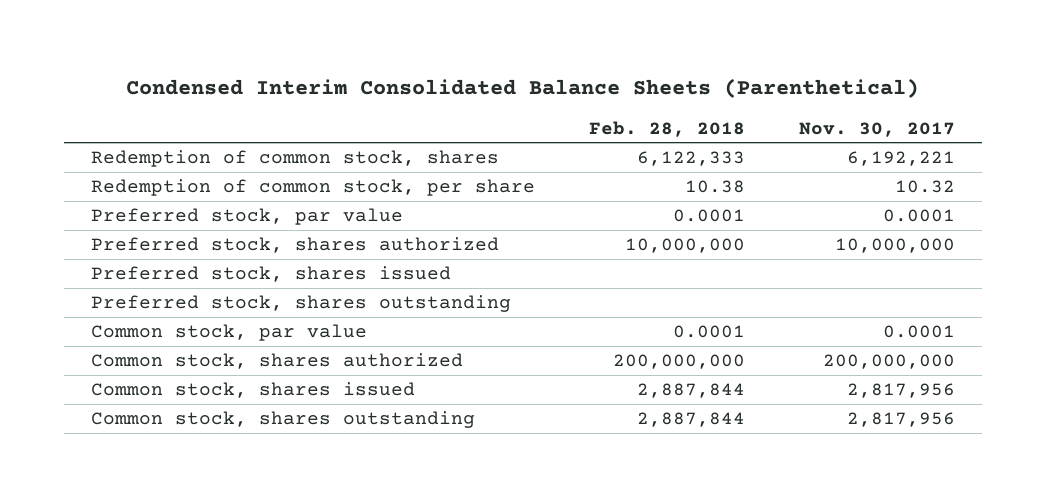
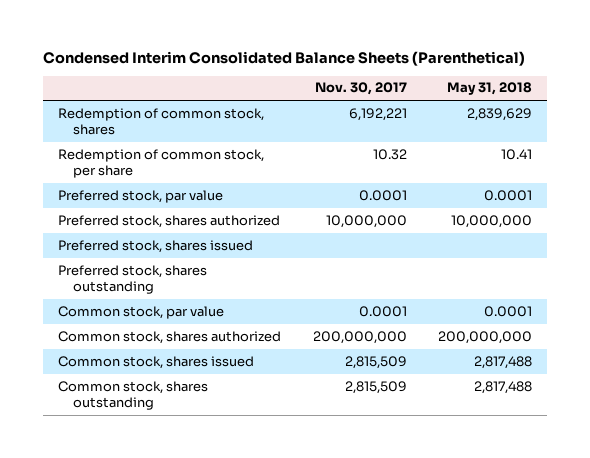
[589,120,746,137] Feb. 28, 2018 -> none
none -> [446,82,532,96] May 31, 2018
[847,383,956,399] 2,817,956 -> [344,355,407,369] 2,815,509
[847,412,956,428] 2,817,956 -> [344,380,407,394] 2,815,509

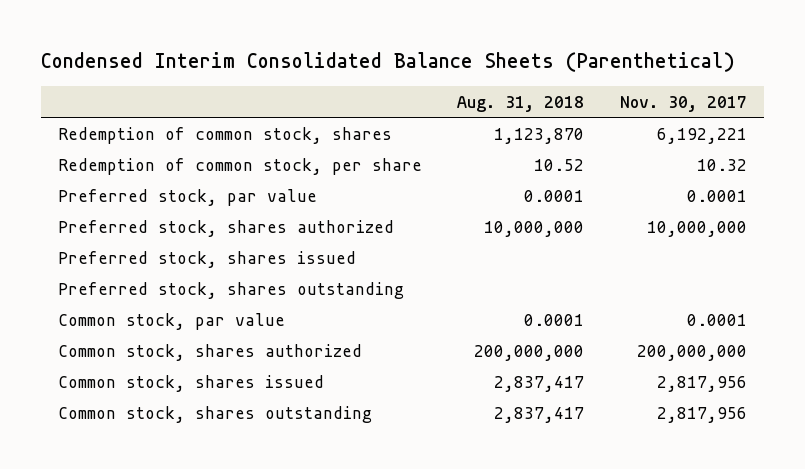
[446,82,532,96] May 31, 2018 -> none
none -> [457,95,585,112] Aug. 31, 2018
[344,355,407,369] 2,815,509 -> [656,375,747,392] 2,817,956
[344,380,407,394] 2,815,509 -> [656,406,747,423] 2,817,956

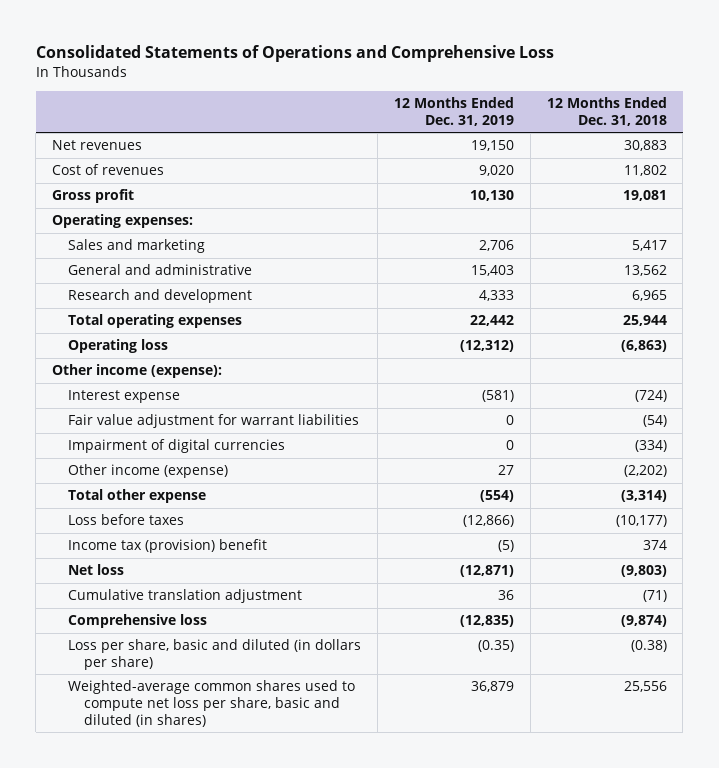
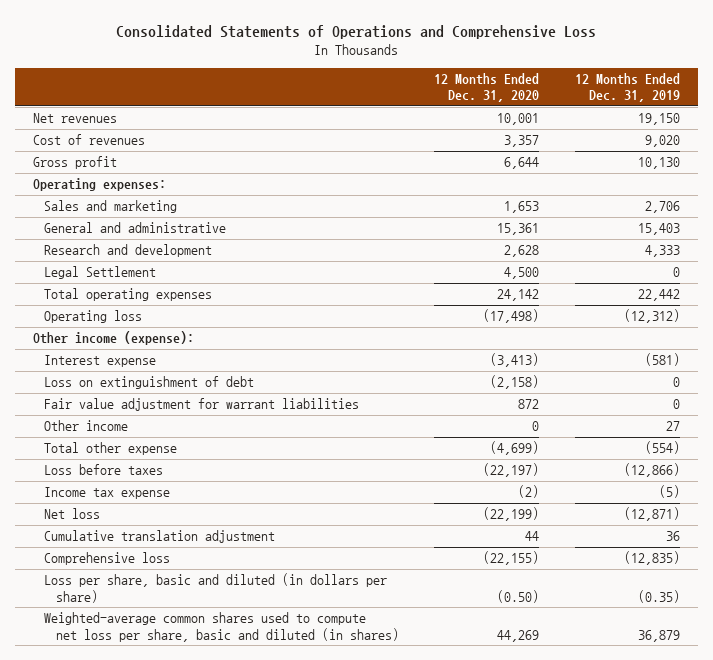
[546,96,667,126] 12 Months Ended Dec. 31, 2018 -> none
none -> [434,72,540,103] 12 Months Ended Dec. 31, 2020
none -> [44,266,157,280] Legal Settlement
none -> [44,376,255,390] Loss on extinguishment of debt
[68,439,286,454] Impairment of digital currencies -> none
[68,464,229,479] Other income (expense) -> [44,420,129,432] Other income
[68,539,268,554] Income tax (provision) benefit -> [44,487,171,500] Income tax expense

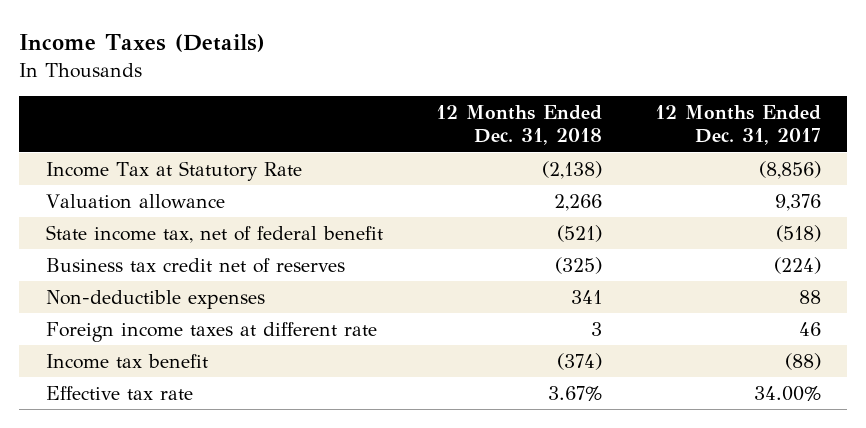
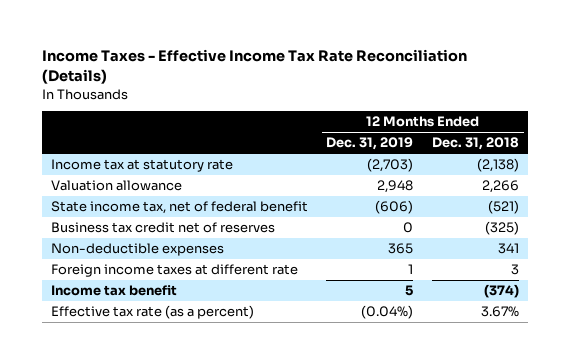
[19,33,266,52] Income Taxes (Details) -> [41,49,467,85] Income Taxes - Effective Income Tax Rate Reconciliation (Details)
[654,105,821,146] 12 Months Ended Dec. 31, 2017 -> none
none -> [326,137,414,151] Dec. 31, 2019
[45,160,302,181] Income Tax at Statutory Rate -> [50,159,233,173] Income tax at statutory rate
[45,385,193,400] Effective tax rate -> [50,305,254,320] Effective tax rate (as a percent)

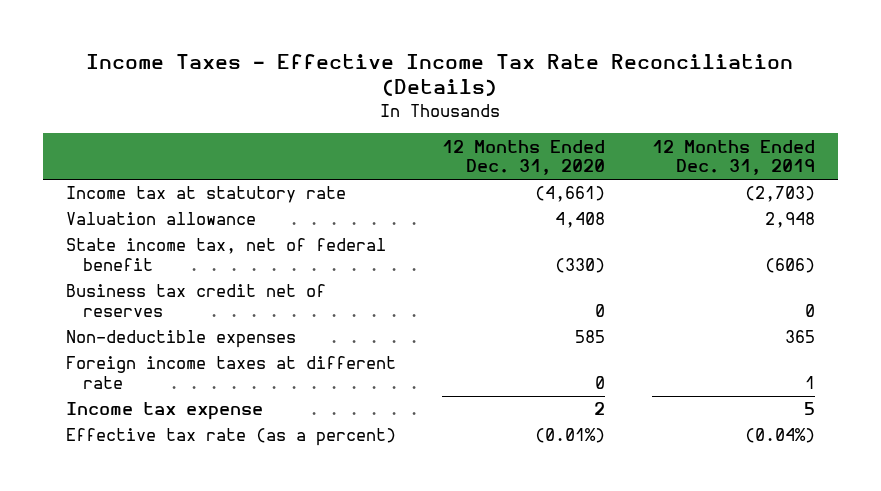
[432,137,520,151] Dec. 31, 2018 -> none
none -> [442,139,606,176] 12 Months Ended Dec. 31, 2020
[50,285,177,297] Income tax benefit -> [65,402,263,421] Income tax expense

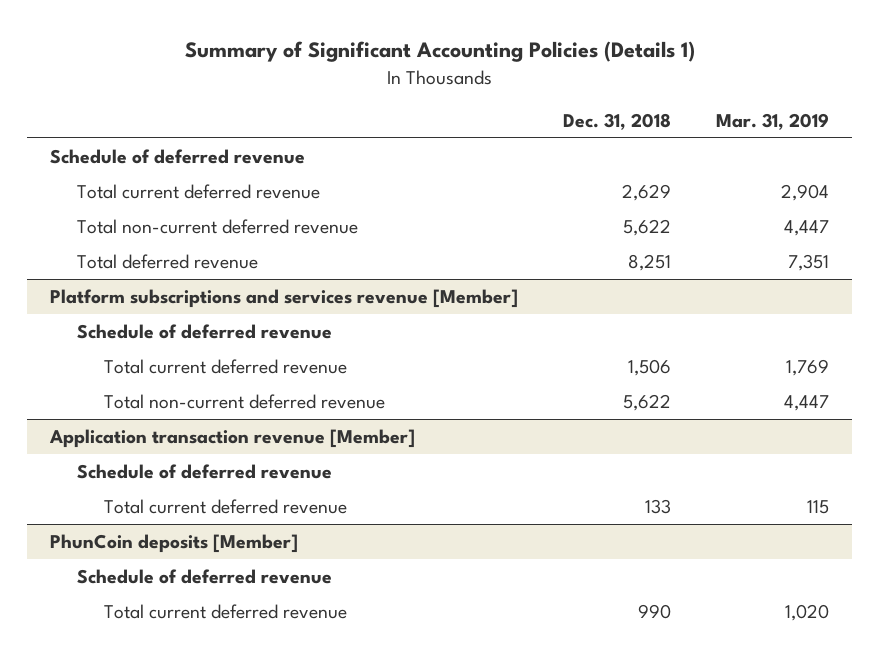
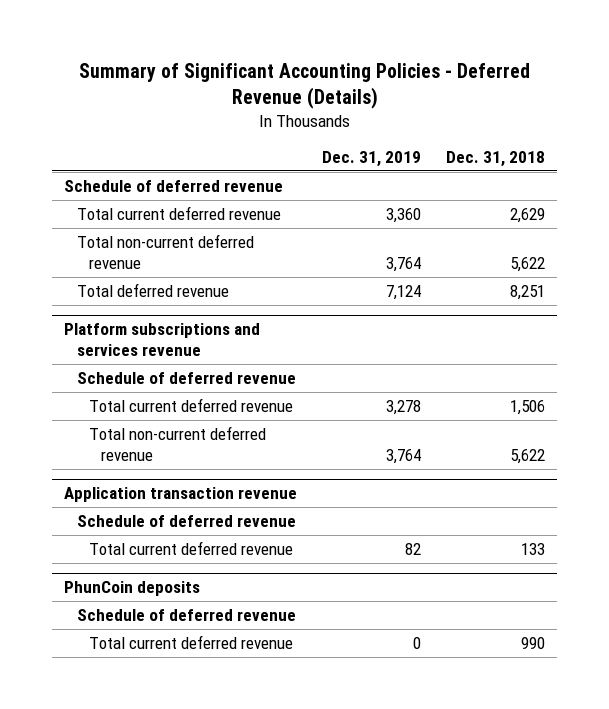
[184,41,695,63] Summary of Significant Accounting Policies (Details 1) -> [78,62,530,109] Summary of Significant Accounting Policies - Deferred Revenue (Details)
[716,112,830,130] Mar. 31, 2019 -> none
none -> [322,151,422,168] Dec. 31, 2019
[49,288,518,308] Platform subscriptions and services revenue [Member] -> [64,323,261,357] Platform subscriptions and services revenue
[48,428,415,448] Application transaction revenue [Member] -> [64,487,298,503] Application transaction revenue
[49,533,298,553] PhunCoin deposits [Member] -> [64,581,201,597] PhunCoin deposits

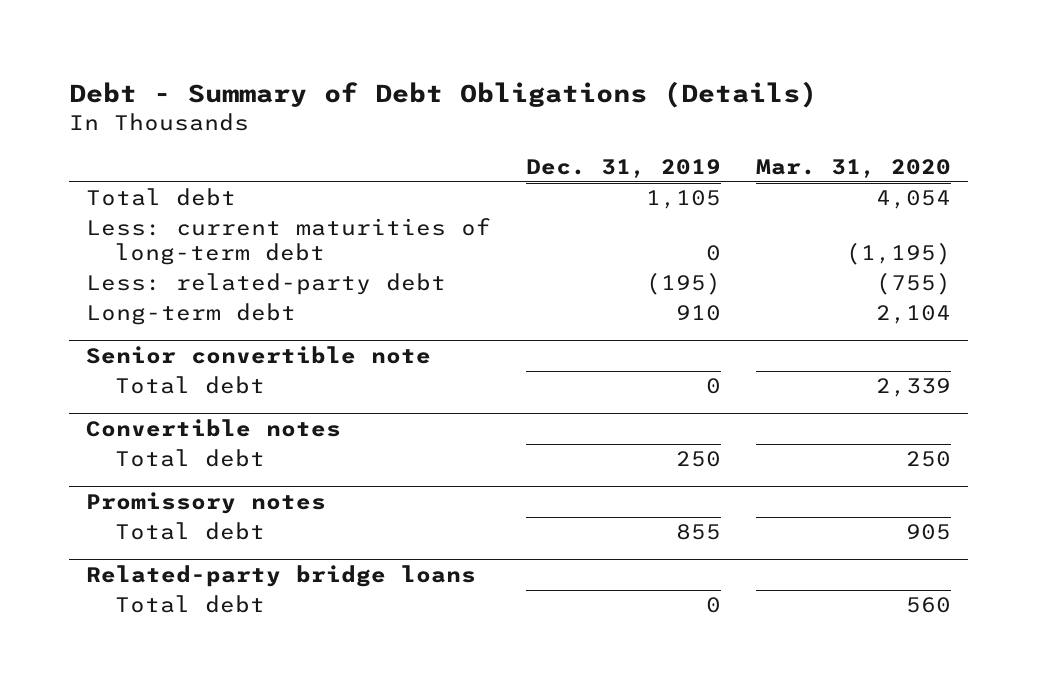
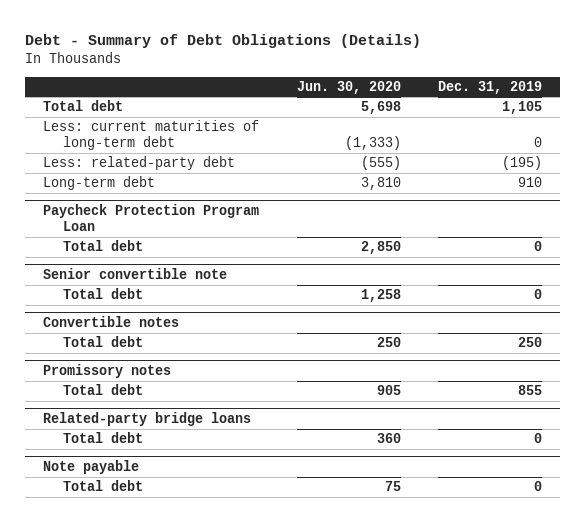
[755,158,951,178] Mar. 31, 2020 -> none
none -> [296,80,401,94] Jun. 30, 2020
none -> [43,204,260,232] Paycheck Protection Program Loan
none -> [62,240,143,252] Total debt
none -> [43,460,140,475] Note payable
none -> [62,480,143,492] Total debt

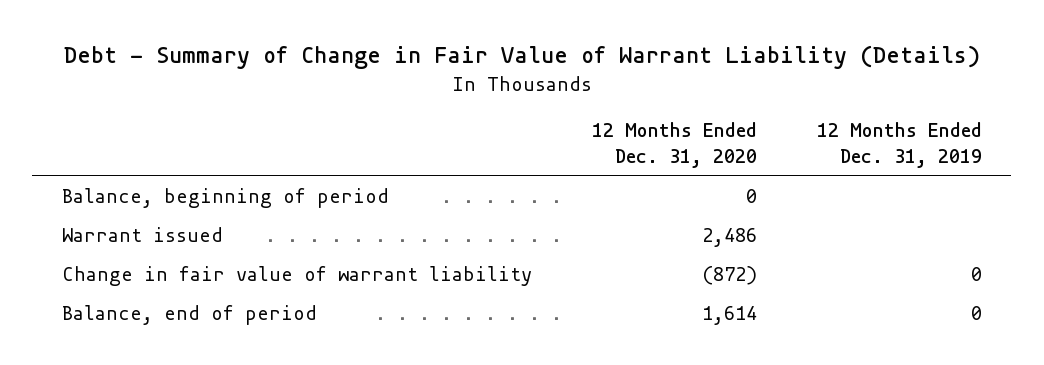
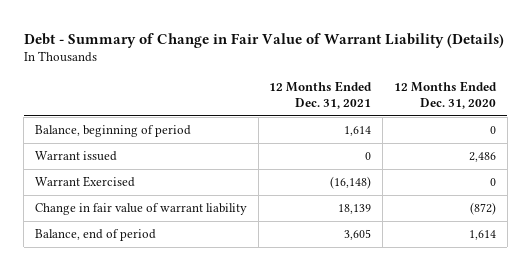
[816,122,982,169] 12 Months Ended Dec. 31, 2019 -> none
none -> [269,81,373,110] 12 Months Ended Dec. 31, 2021
none -> [34,175,135,187] Warrant Exercised

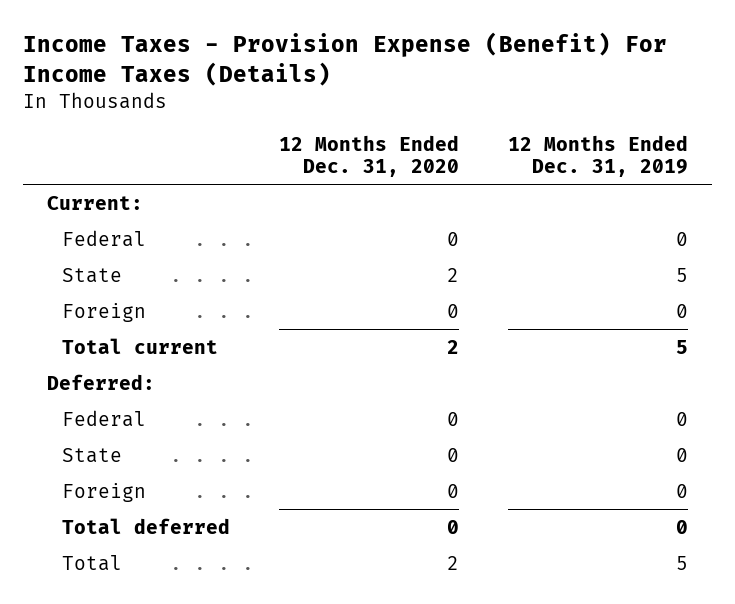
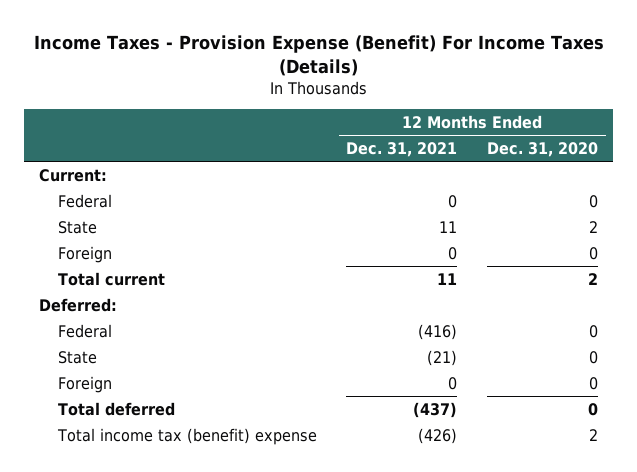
[507,135,688,178] 12 Months Ended Dec. 31, 2019 -> none
none -> [346,141,458,157] Dec. 31, 2021
[62,554,123,571] Total -> [56,427,317,445] Total income tax (benefit) expense

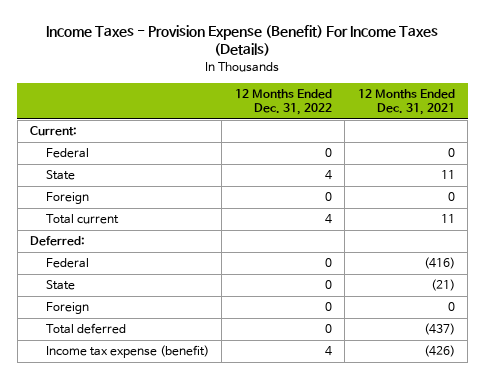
[487,141,599,157] Dec. 31, 2020 -> none
none -> [234,88,332,115] 12 Months Ended Dec. 31, 2022
[56,427,317,445] Total income tax (benefit) expense -> [45,345,209,359] Income tax expense (benefit)

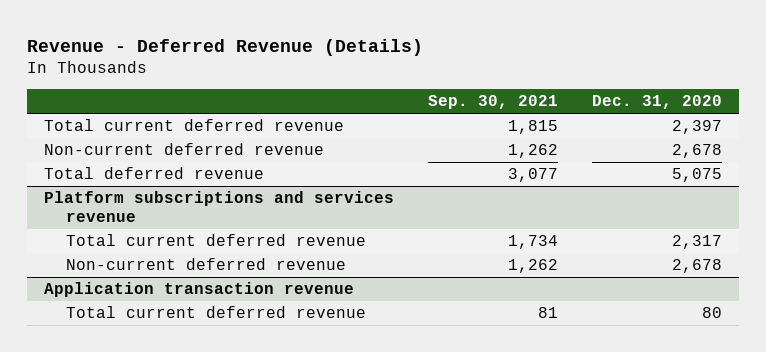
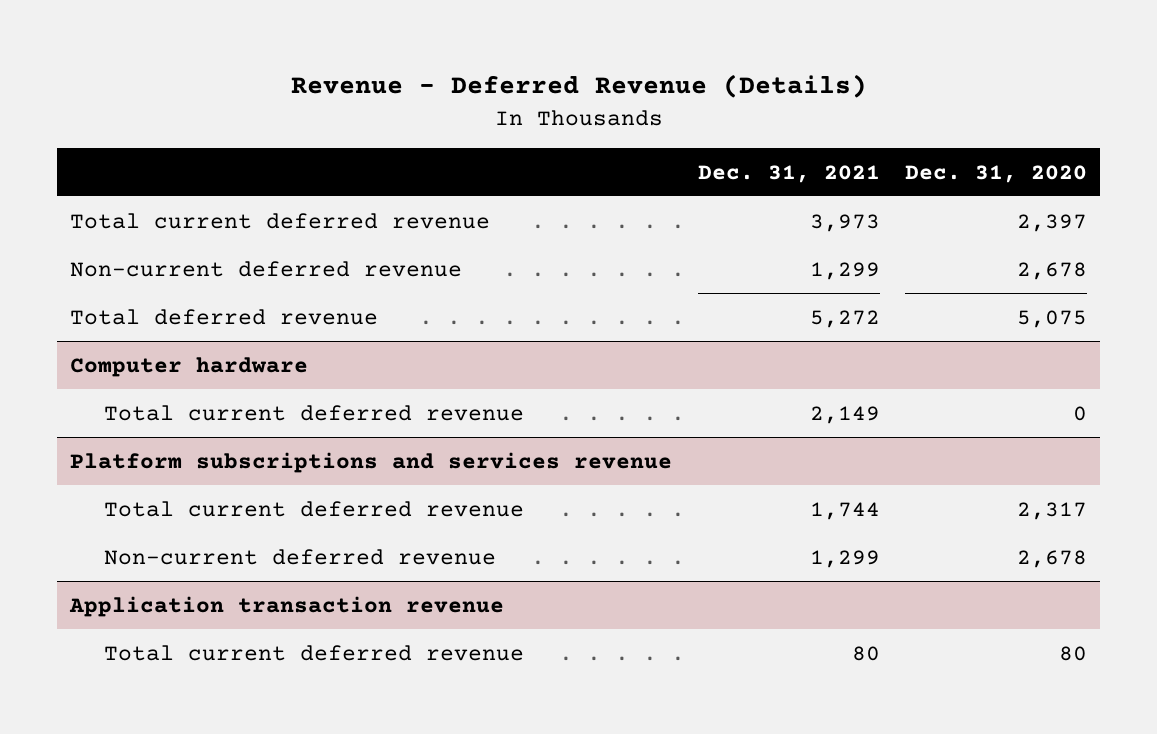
[428,95,559,110] Sep. 30, 2021 -> none
none -> [697,164,880,183] Dec. 31, 2021
none -> [70,356,309,377] Computer hardware
none -> [103,404,524,421] Total current deferred revenue

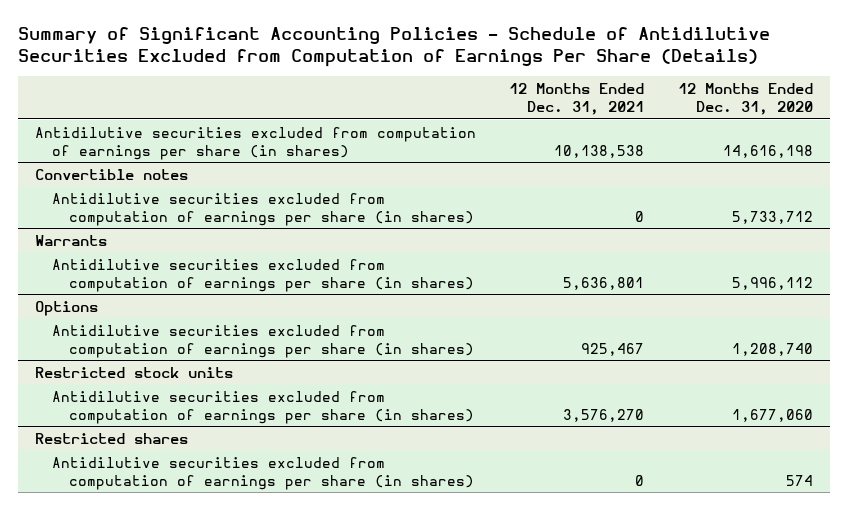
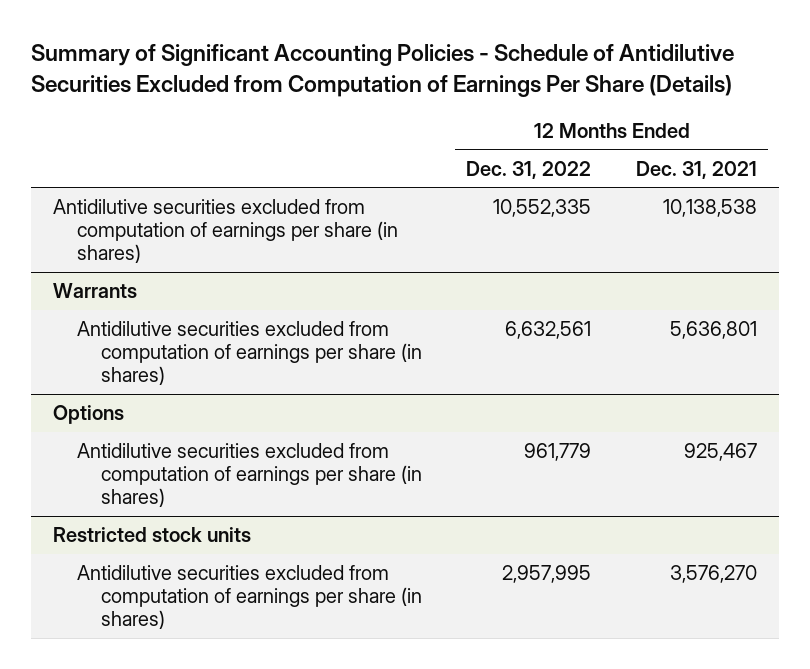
[678,82,814,115] 12 Months Ended Dec. 31, 2020 -> none
none -> [466,160,592,179] Dec. 31, 2022
[34,168,188,180] Convertible notes -> none
[52,192,475,226] Antidilutive securities excluded from computation of earnings per share (in shares) -> none
[34,432,188,444] Restricted shares -> none
[52,456,475,490] Antidilutive securities excluded from computation of earnings per share (in shares) -> none

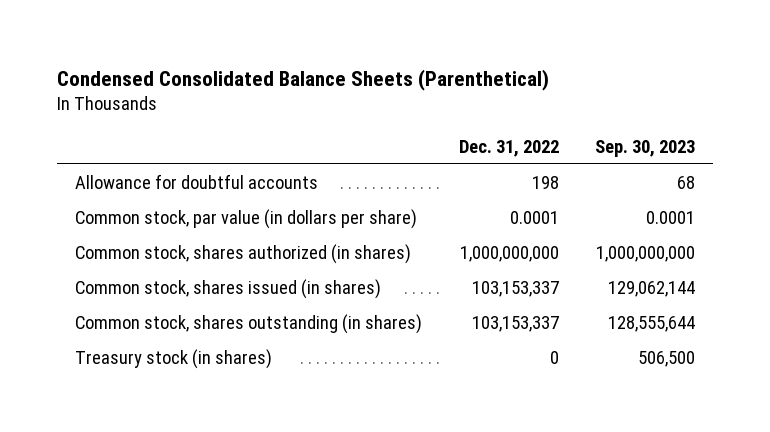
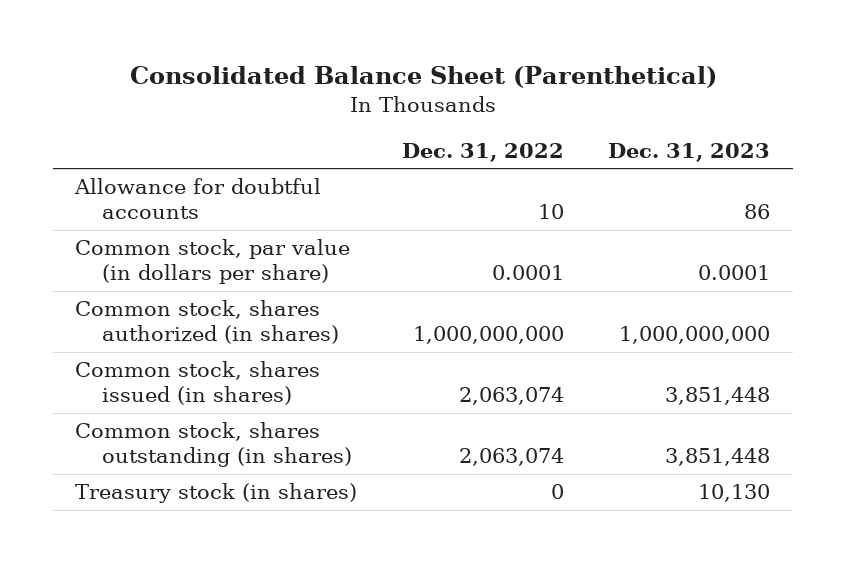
[56,68,549,91] Condensed Consolidated Balance Sheets (Parenthetical) -> [129,66,717,89] Consolidated Balance Sheet (Parenthetical)
[594,140,695,158] Sep. 30, 2023 -> none
none -> [608,142,771,162] Dec. 31, 2023
[531,176,559,190] 198 -> [537,204,564,220] 10
[471,281,559,298] 103,153,337 -> [458,387,564,406] 2,063,074
[471,316,559,333] 103,153,337 -> [458,448,564,467] 2,063,074

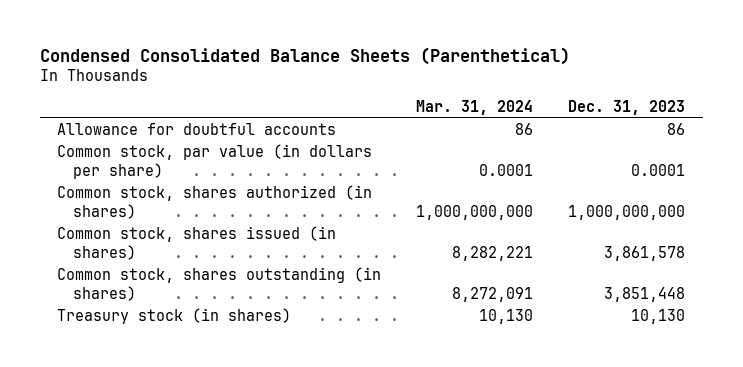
[129,66,717,89] Consolidated Balance Sheet (Parenthetical) -> [39,47,570,66] Condensed Consolidated Balance Sheets (Parenthetical)
[401,142,564,162] Dec. 31, 2022 -> none
none -> [416,100,534,116] Mar. 31, 2024
[665,387,771,406] 3,851,448 -> [604,245,686,261] 3,861,578

